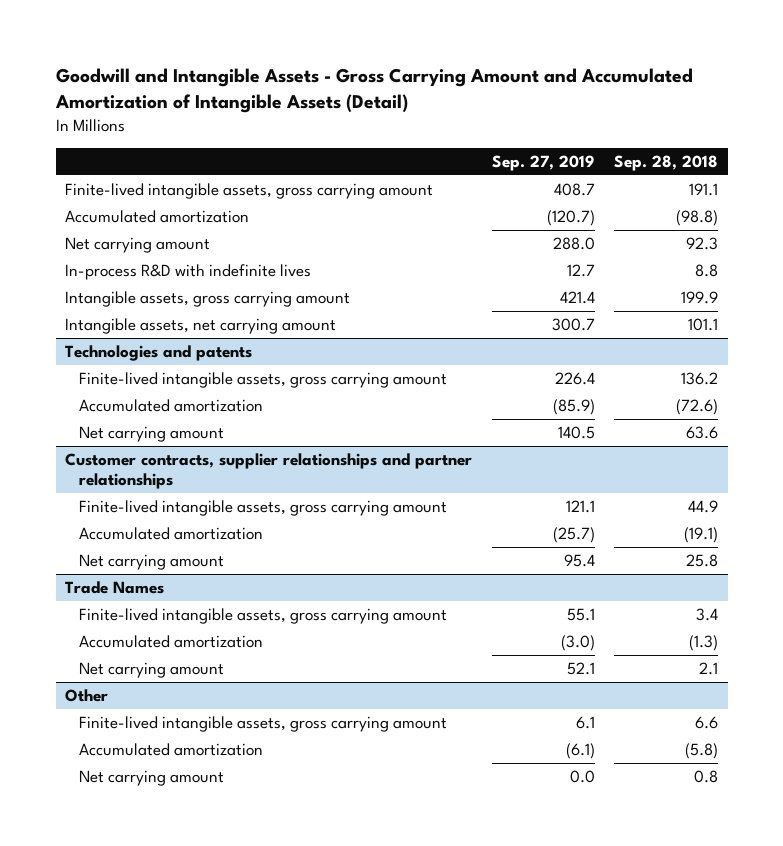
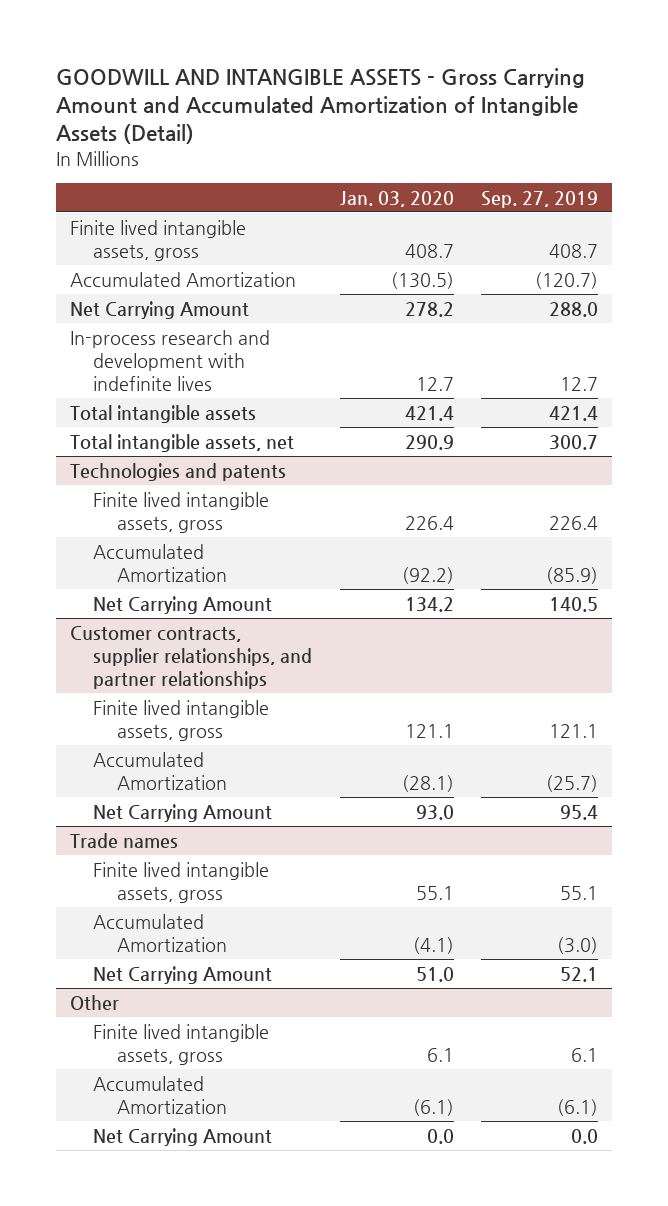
[54,67,693,114] Goodwill and Intangible Assets - Gross Carrying Amount and Accumulated Amortization of Intangible Assets (Detail) -> [55,68,585,145] GOODWILL AND INTANGIBLE ASSETS - Gross Carrying Amount and Accumulated Amortization of Intangible Assets (Detail)
[613,154,718,171] Sep. 28, 2018 -> none
none -> [339,190,454,207] Jan. 03, 2020
[65,183,434,200] Finite-lived intangible assets, gross carrying amount -> [69,219,246,261] Finite lived intangible assets, gross
[65,210,250,224] Accumulated amortization -> [69,271,296,287] Accumulated Amortization
[65,237,211,254] Net carrying amount -> [69,300,249,319] Net Carrying Amount
[65,264,312,281] In-process R&D with indefinite lives -> [69,329,270,392] In-process research and development with indefinite lives
[65,291,351,308] Intangible assets, gross carrying amount -> [69,404,256,423] Total intangible assets
[65,318,337,335] Intangible assets, net carrying amount -> [69,433,294,452] Total intangible assets, net
[78,372,447,389] Finite-lived intangible assets, gross carrying amount -> [93,491,270,533] Finite lived intangible assets, gross
[78,399,263,413] Accumulated amortization -> [93,543,227,582] Accumulated Amortization
[78,426,224,443] Net carrying amount -> [93,595,273,614] Net Carrying Amount
[65,453,473,489] Customer contracts, supplier relationships and partner relationships -> [69,625,313,690] Customer contracts, supplier relationships, and partner relationships
[78,500,447,517] Finite-lived intangible assets, gross carrying amount -> [93,699,270,741] Finite lived intangible assets, gross
[78,527,263,541] Accumulated amortization -> [93,751,227,790] Accumulated Amortization
[78,554,224,571] Net carrying amount -> [93,803,273,822] Net Carrying Amount
[65,581,165,595] Trade Names -> [69,832,178,848] Trade names
[78,608,447,625] Finite-lived intangible assets, gross carrying amount -> [93,861,270,903] Finite lived intangible assets, gross
[78,635,263,649] Accumulated amortization -> [93,913,227,952] Accumulated Amortization
[78,662,224,679] Net carrying amount -> [93,965,273,984] Net Carrying Amount
[78,716,447,733] Finite-lived intangible assets, gross carrying amount -> [93,1023,270,1065] Finite lived intangible assets, gross
[78,743,263,757] Accumulated amortization -> [93,1075,227,1114] Accumulated Amortization
[78,770,224,787] Net carrying amount -> [93,1127,273,1146] Net Carrying Amount

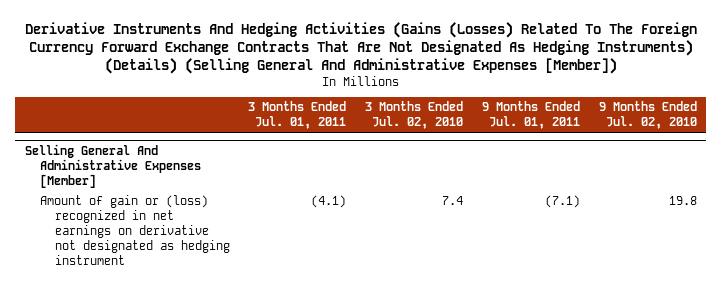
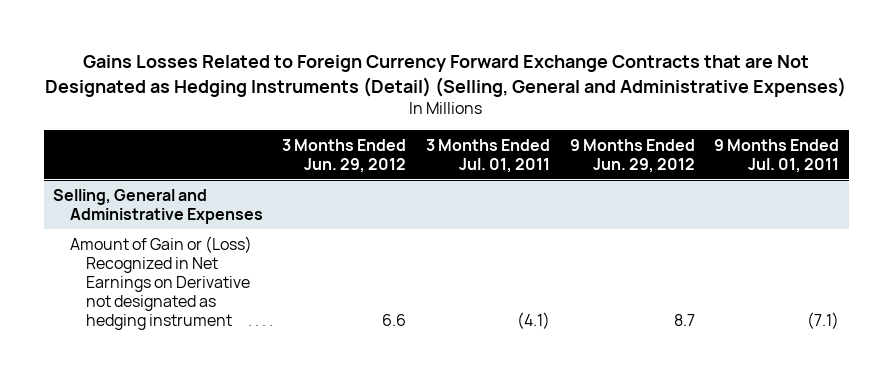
[24,21,697,74] Derivative Instruments And Hedging Activities (Gains (Losses) Related To The Foreign Currency Forward Exchange Contracts That Are Not Designated As Hedging Instruments) (Details) (Selling General And Administrative Expenses [Member]) -> [45,55,847,97] Gains Losses Related to Foreign Currency Forward Exchange Contracts that are Not Designated as Hedging Instruments (Detail) (Selling, General and Administrative Expenses)
[365,101,464,130] 3 Months Ended Jul. 02, 2010 -> none
[598,101,697,130] 9 Months Ended Jul. 02, 2010 -> none
none -> [282,138,407,173] 3 Months Ended Jun. 29, 2012
none -> [569,138,695,173] 9 Months Ended Jun. 29, 2012
[24,143,201,188] Selling General And Administrative Expenses [Member] -> [53,188,263,224] Selling, General and Administrative Expenses
[39,194,230,266] Amount of gain or (loss) recognized in net earnings on derivative not designated as hedging instrument -> [69,235,252,331] Amount of Gain or (Loss) Recognized in Net Earnings on Derivative not designated as hedging instrument

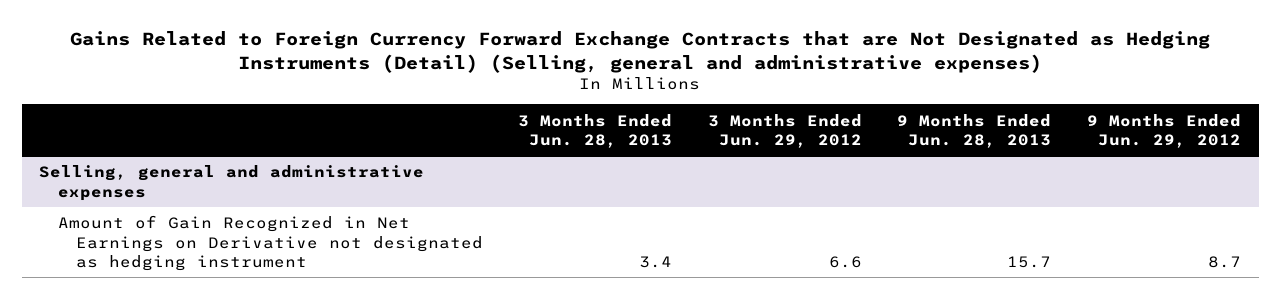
[45,55,847,97] Gains Losses Related to Foreign Currency Forward Exchange Contracts that are Not Designated as Hedging Instruments (Detail) (Selling, General and Administrative Expenses) -> [70,31,1211,73] Gains Related to Foreign Currency Forward Exchange Contracts that are Not Designated as Hedging Instruments (Detail) (Selling, general and administrative expenses)
[426,138,551,173] 3 Months Ended Jul. 01, 2011 -> none
[714,138,840,173] 9 Months Ended Jul. 01, 2011 -> none
none -> [518,113,673,148] 3 Months Ended Jun. 28, 2013
none -> [897,113,1052,148] 9 Months Ended Jun. 28, 2013
[53,188,263,224] Selling, General and Administrative Expenses -> [39,165,425,201] Selling, general and administrative expenses
[69,235,252,331] Amount of Gain or (Loss) Recognized in Net Earnings on Derivative not designated as hedging instrument -> [57,215,483,271] Amount of Gain Recognized in Net Earnings on Derivative not designated as hedging instrument

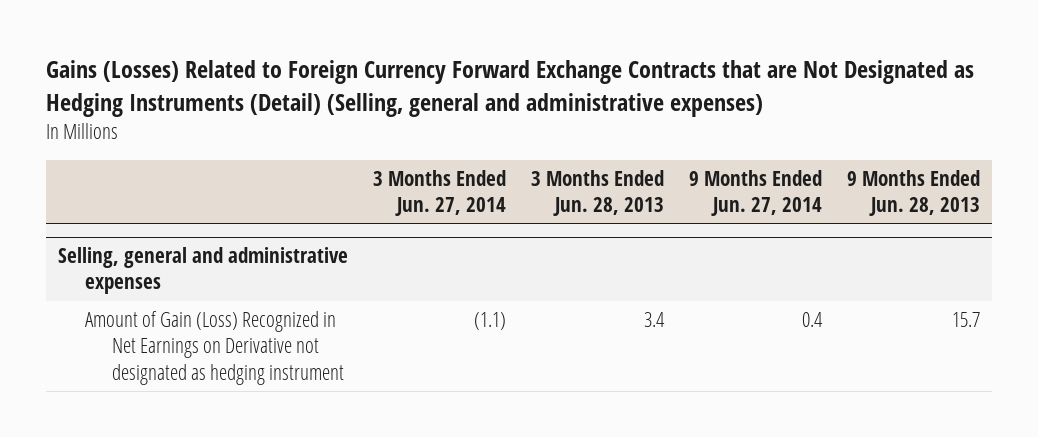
[70,31,1211,73] Gains Related to Foreign Currency Forward Exchange Contracts that are Not Designated as Hedging Instruments (Detail) (Selling, general and administrative expenses) -> [45,60,974,117] Gains (Losses) Related to Foreign Currency Forward Exchange Contracts that are Not Designated as Hedging Instruments (Detail) (Selling, general and administrative expenses)
[707,113,862,148] 3 Months Ended Jun. 29, 2012 -> none
[1086,113,1241,148] 9 Months Ended Jun. 29, 2012 -> none
none -> [372,169,506,216] 3 Months Ended Jun. 27, 2014
none -> [688,169,822,216] 9 Months Ended Jun. 27, 2014
[57,215,483,271] Amount of Gain Recognized in Net Earnings on Derivative not designated as hedging instrument -> [85,311,344,385] Amount of Gain (Loss) Recognized in Net Earnings on Derivative not designated as hedging instrument

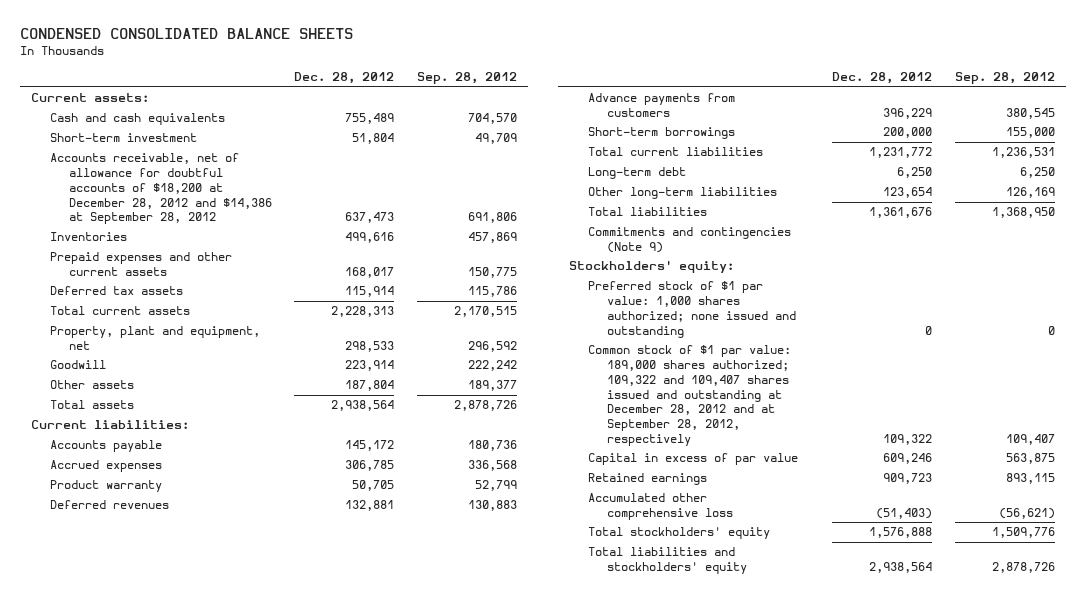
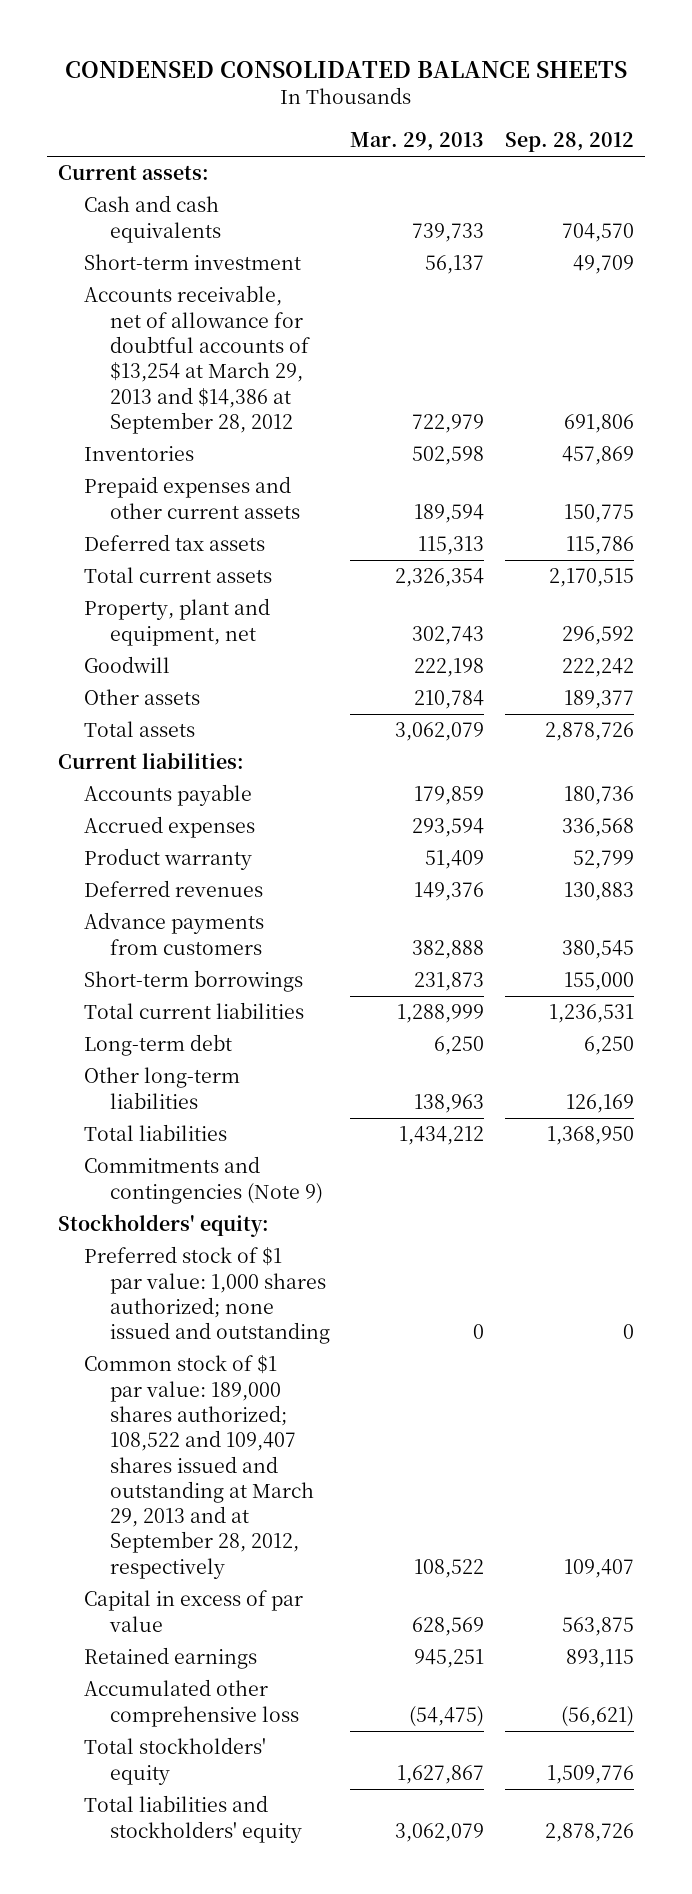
[294,72,395,85] Dec. 28, 2012 -> none
none -> [350,132,485,152] Mar. 29, 2013
[50,153,273,225] Accounts receivable, net of allowance for doubtful accounts of $18,200 at December 28, 2012 and $14,386 at September 28, 2012 -> [83,285,310,434] Accounts receivable, net of allowance for doubtful accounts of $13,254 at March 29, 2013 and $14,386 at September 28, 2012
[588,345,792,446] Common stock of $1 par value: 189,000 shares authorized; 109,322 and 109,407 shares issued and outstanding at December 28, 2012 and at September 28, 2012, respectively -> [83,1355,314,1579] Common stock of $1 par value: 189,000 shares authorized; 108,522 and 109,407 shares issued and outstanding at March 29, 2013 and at September 28, 2012, respectively

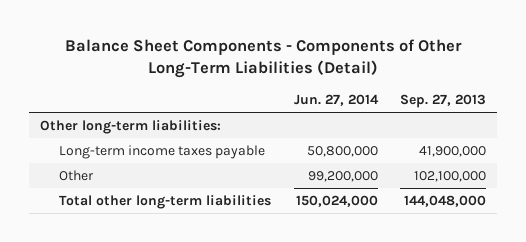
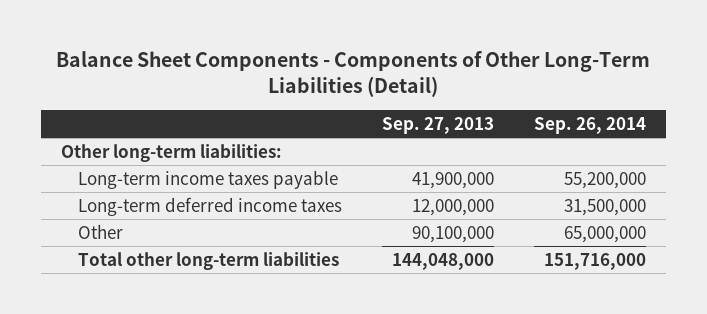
[293,94,379,107] Jun. 27, 2014 -> none
none -> [533,116,646,134] Sep. 26, 2014
none -> [77,196,342,216] Long-term deferred income taxes
[414,171,487,183] 102,100,000 -> [411,225,494,243] 90,100,000

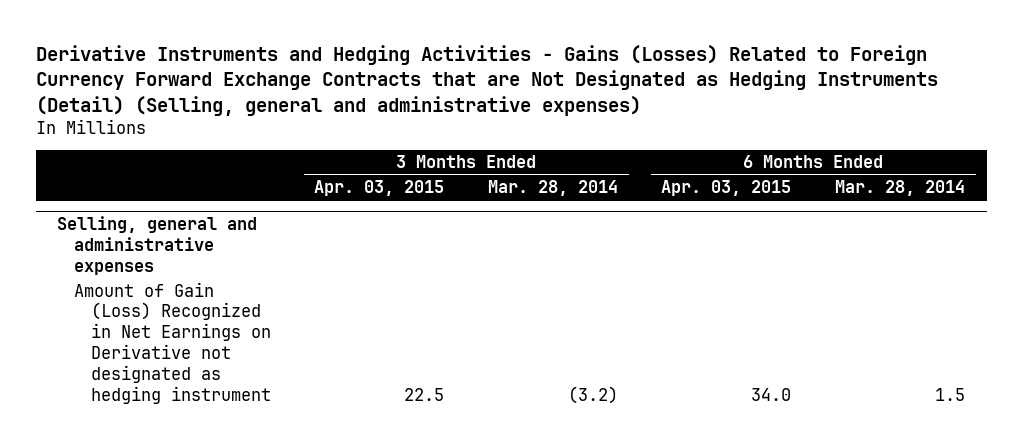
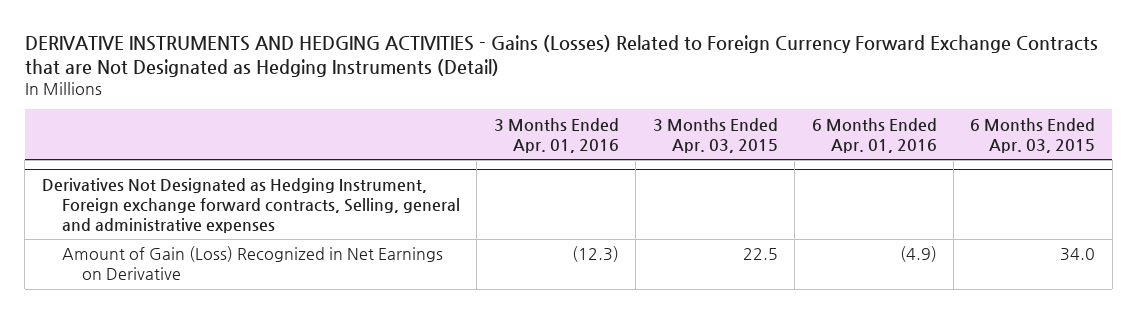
[35,44,938,116] Derivative Instruments and Hedging Activities - Gains (Losses) Related to Foreign Currency Forward Exchange Contracts that are Not Designated as Hedging Instruments (Detail) (Selling, general and administrative expenses) -> [24,34,1098,78] DERIVATIVE INSTRUMENTS AND HEDGING ACTIVITIES - Gains (Losses) Related to Foreign Currency Forward Exchange Contracts that are Not Designated as Hedging Instruments (Detail)
[487,180,618,197] Mar. 28, 2014 -> none
[834,180,965,197] Mar. 28, 2014 -> none
none -> [493,117,619,153] 3 Months Ended Apr. 01, 2016
none -> [811,117,937,153] 6 Months Ended Apr. 01, 2016
[57,215,258,275] Selling, general and administrative expenses -> none
none -> [41,178,461,233] Derivatives Not Designated as Hedging Instrument, Foreign exchange forward contracts, Selling, general and administrative expenses
[74,281,271,404] Amount of Gain (Loss) Recognized in Net Earnings on Derivative not designated as hedging instrument -> [62,246,444,281] Amount of Gain (Loss) Recognized in Net Earnings on Derivative

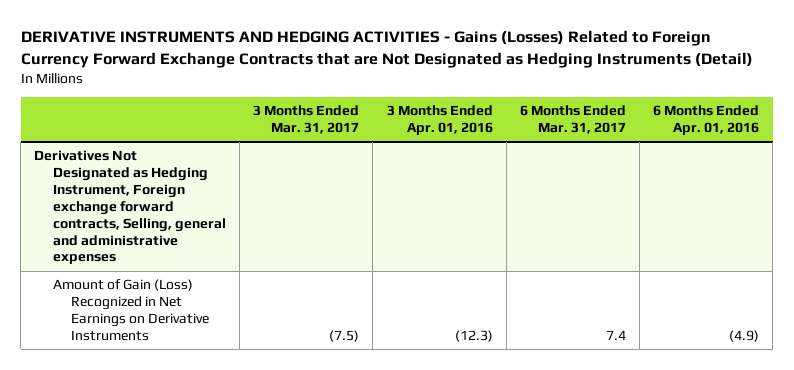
[652,117,778,153] 3 Months Ended Apr. 03, 2015 -> none
[970,117,1096,153] 6 Months Ended Apr. 03, 2015 -> none
none -> [253,105,360,134] 3 Months Ended Mar. 31, 2017
none -> [519,105,626,134] 6 Months Ended Mar. 31, 2017
[62,246,444,281] Amount of Gain (Loss) Recognized in Net Earnings on Derivative -> [52,279,210,341] Amount of Gain (Loss) Recognized in Net Earnings on Derivative Instruments

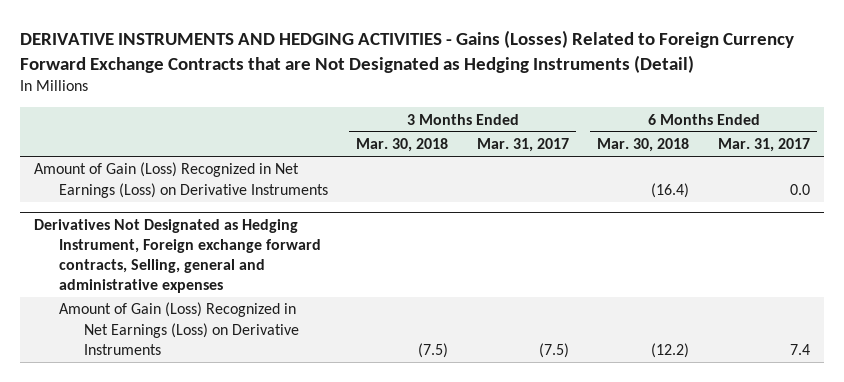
[386,105,493,135] 3 Months Ended Apr. 01, 2016 -> none
[653,105,760,135] 6 Months Ended Apr. 01, 2016 -> none
none -> [356,138,449,153] Mar. 30, 2018
none -> [597,138,690,153] Mar. 30, 2018
none -> [33,162,328,198] Amount of Gain (Loss) Recognized in Net Earnings (Loss) on Derivative Instruments
[52,279,210,341] Amount of Gain (Loss) Recognized in Net Earnings on Derivative Instruments -> [58,302,300,355] Amount of Gain (Loss) Recognized in Net Earnings (Loss) on Derivative Instruments

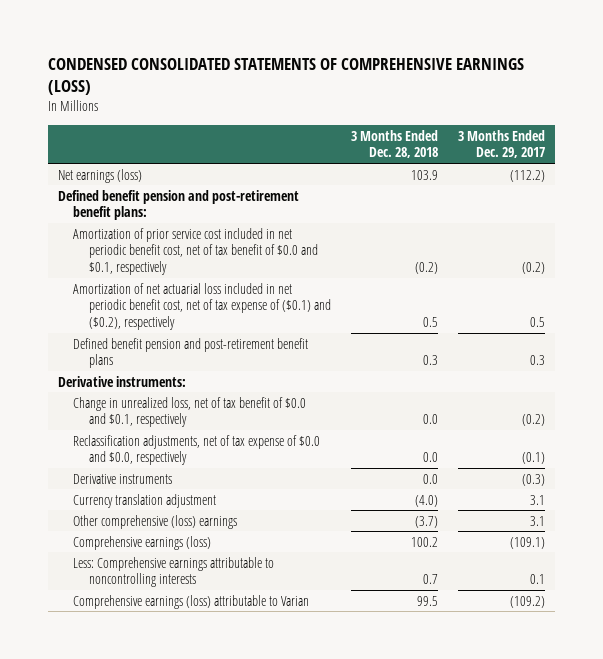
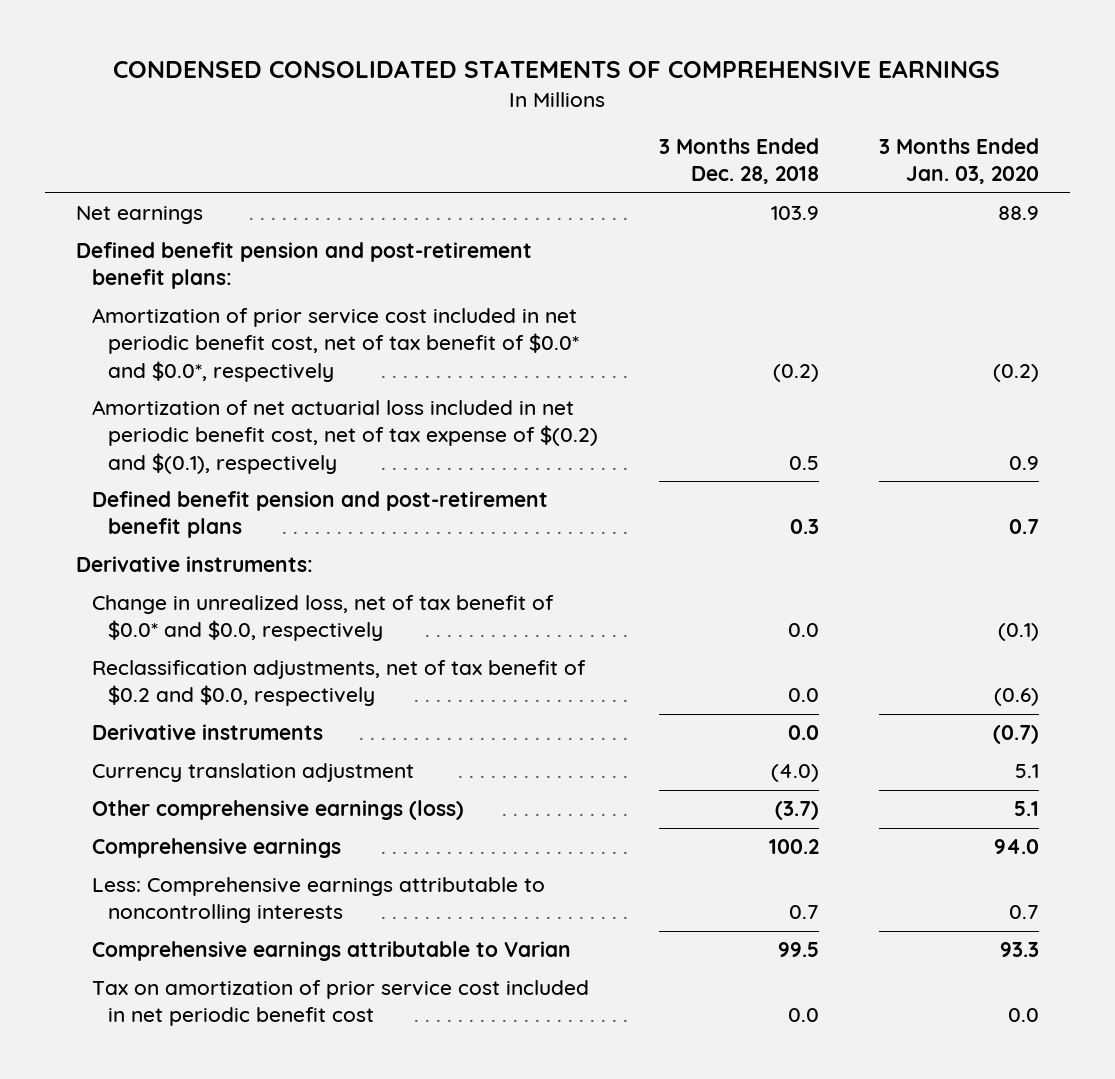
[47,57,524,95] CONDENSED CONSOLIDATED STATEMENTS OF COMPREHENSIVE EARNINGS (LOSS) -> [113,60,1001,79] CONDENSED CONSOLIDATED STATEMENTS OF COMPREHENSIVE EARNINGS
[457,129,545,159] 3 Months Ended Dec. 29, 2017 -> none
none -> [879,138,1040,185] 3 Months Ended Jan. 03, 2020
[57,168,142,183] Net earnings (loss) -> [75,206,203,225] Net earnings
[73,227,318,275] Amortization of prior service cost included in net periodic benefit cost, net of tax benefit of $0.0 and $0.1, respectively -> [91,308,580,382] Amortization of prior service cost included in net periodic benefit cost, net of tax benefit of $0.0* and $0.0*, respectively
[73,282,331,330] Amortization of net actuarial loss included in net periodic benefit cost, net of tax expense of ($0.1) and ($0.2), respectively -> [91,400,599,474] Amortization of net actuarial loss included in net periodic benefit cost, net of tax expense of $(0.2) and $(0.1), respectively
[73,396,307,428] Change in unrealized loss, net of tax benefit of $0.0 and $0.1, respectively -> [91,595,554,642] Change in unrealized loss, net of tax benefit of $0.0* and $0.0, respectively
[73,434,321,466] Reclassification adjustments, net of tax expense of $0.0 and $0.0, respectively -> [91,660,586,707] Reclassification adjustments, net of tax benefit of $0.2 and $0.0, respectively
[73,514,238,529] Other comprehensive (loss) earnings -> [91,800,464,821] Other comprehensive earnings (loss)
[73,535,212,550] Comprehensive earnings (loss) -> [91,838,341,859] Comprehensive earnings
[73,594,310,609] Comprehensive earnings (loss) attributable to Varian -> [91,941,571,962] Comprehensive earnings attributable to Varian
none -> [91,980,589,1027] Tax on amortization of prior service cost included in net periodic benefit cost

